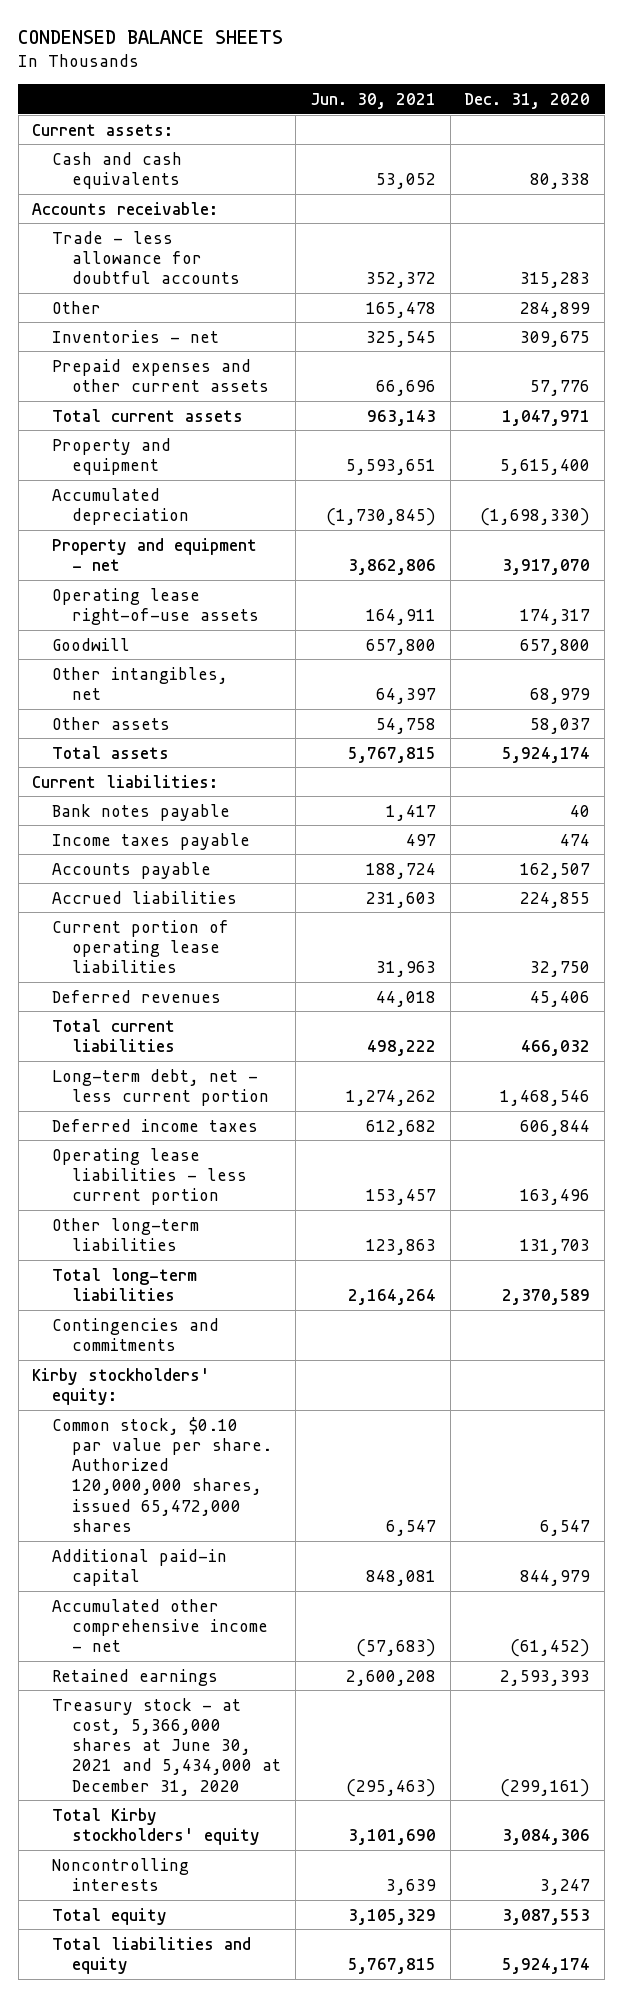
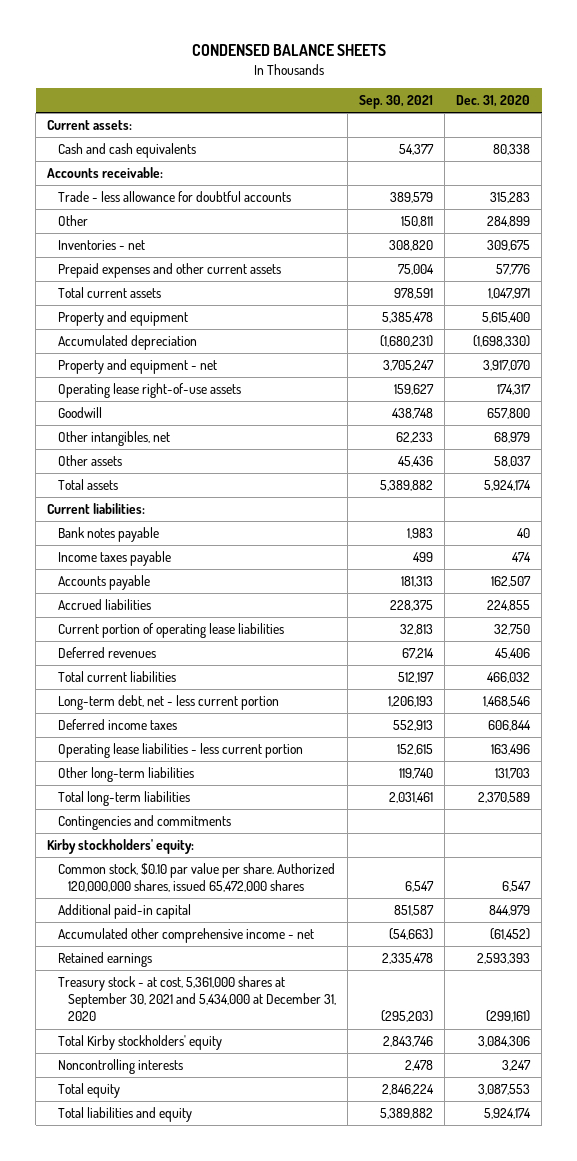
[309,92,436,109] Jun. 30, 2021 -> none
none -> [359,95,434,110] Sep. 30, 2021
[52,1697,282,1796] Treasury stock - at cost, 5,366,000 shares at June 30, 2021 and 5,434,000 at December 31, 2020 -> [57,976,337,1022] Treasury stock - at cost, 5,361,000 shares at September 30, 2021 and 5,434,000 at December 31, 2020

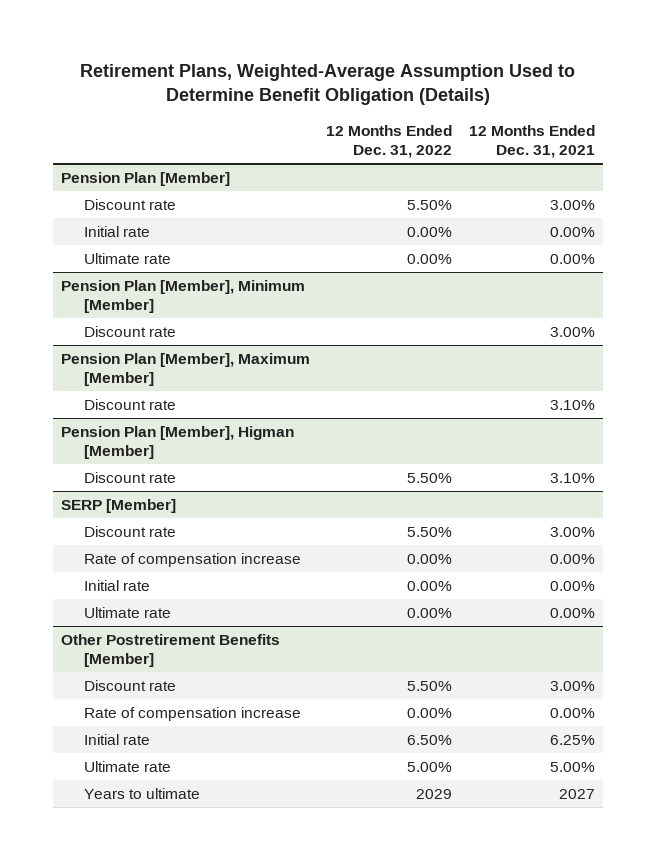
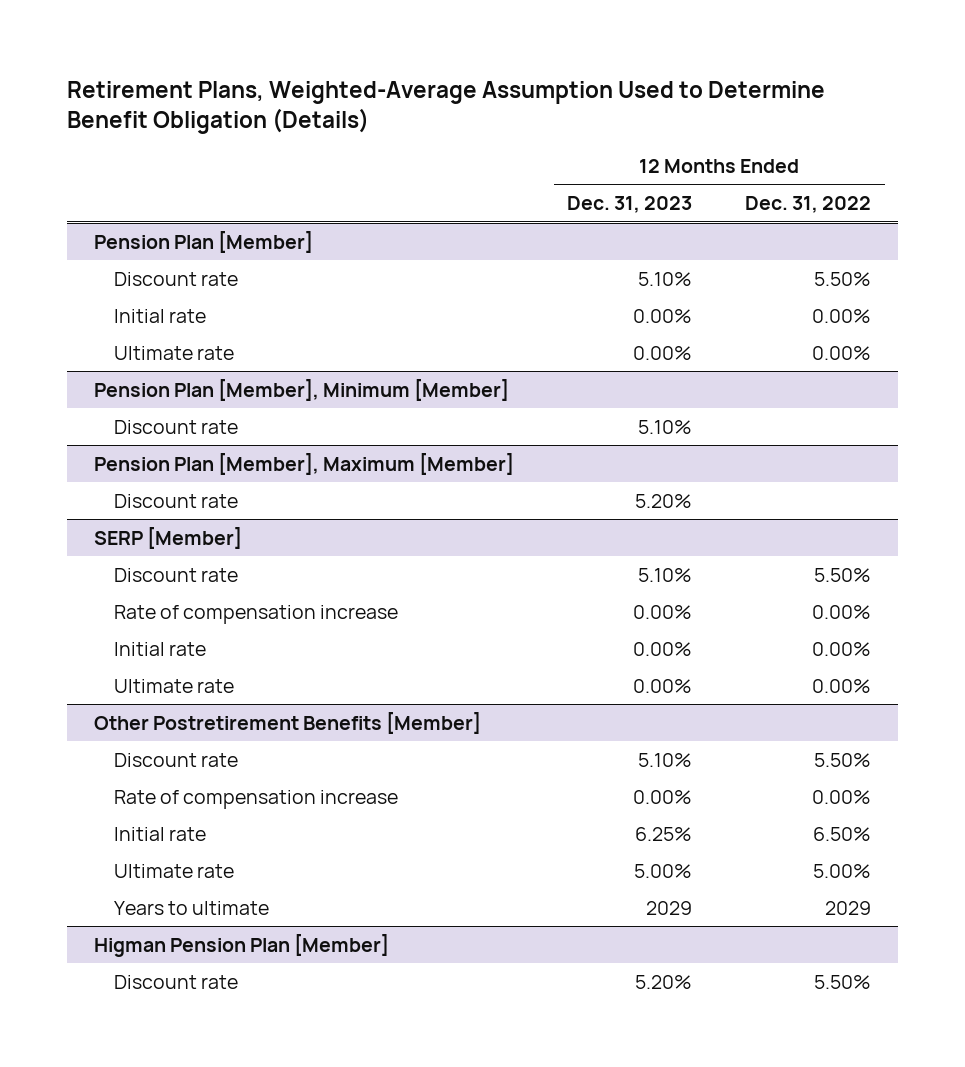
[468,125,595,159] 12 Months Ended Dec. 31, 2021 -> none
none -> [567,196,693,214] Dec. 31, 2023
[60,426,294,460] Pension Plan [Member], Higman [Member] -> none
[83,472,176,484] Discount rate -> none
none -> [93,933,389,957] Higman Pension Plan [Member]
none -> [114,974,239,989] Discount rate

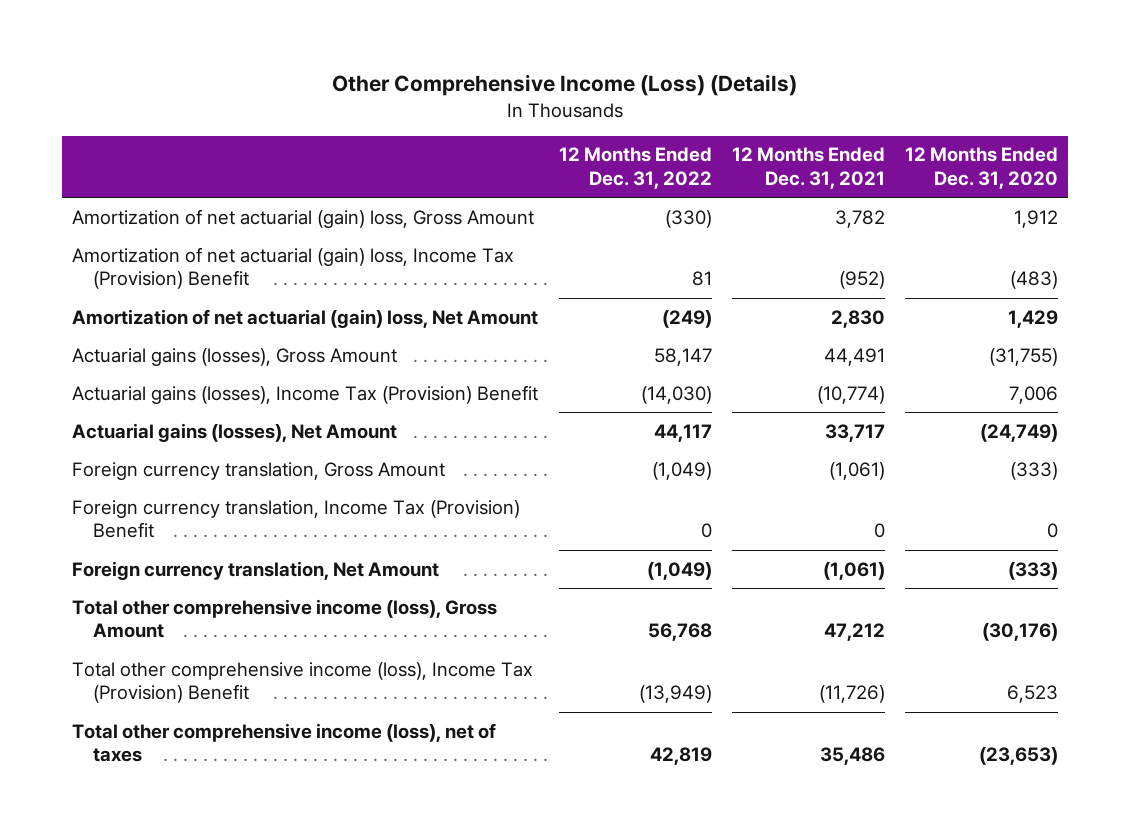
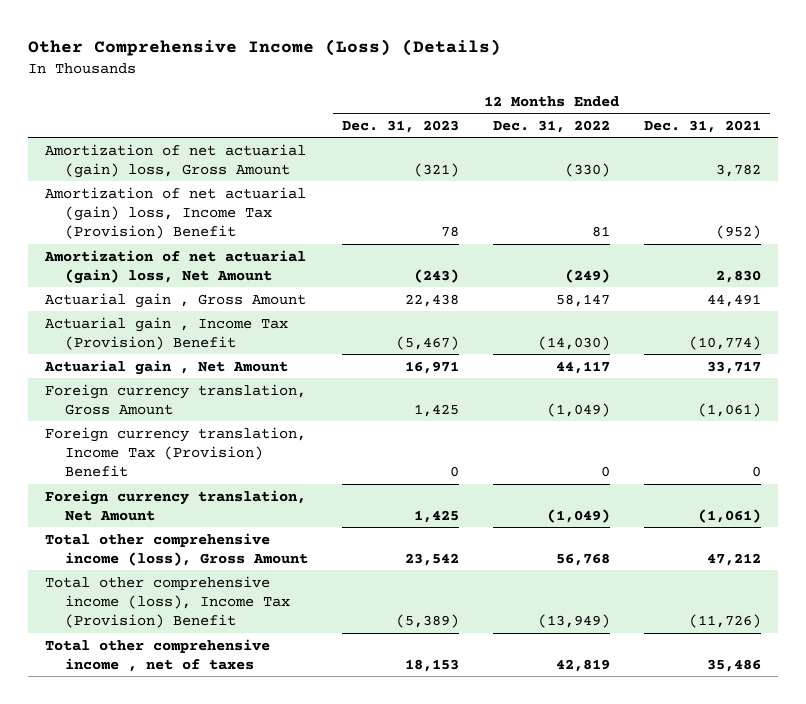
[904,147,1058,189] 12 Months Ended Dec. 31, 2020 -> none
none -> [341,119,459,133] Dec. 31, 2023
[72,347,398,366] Actuarial gains (losses), Gross Amount -> [45,292,307,308] Actuarial gain , Gross Amount
[72,384,539,404] Actuarial gains (losses), Income Tax (Provision) Benefit -> [45,316,289,350] Actuarial gain , Income Tax (Provision) Benefit
[72,422,398,442] Actuarial gains (losses), Net Amount -> [44,359,289,375] Actuarial gain , Net Amount
[72,722,497,763] Total other comprehensive income (loss), net of taxes -> [45,638,271,672] Total other comprehensive income , net of taxes

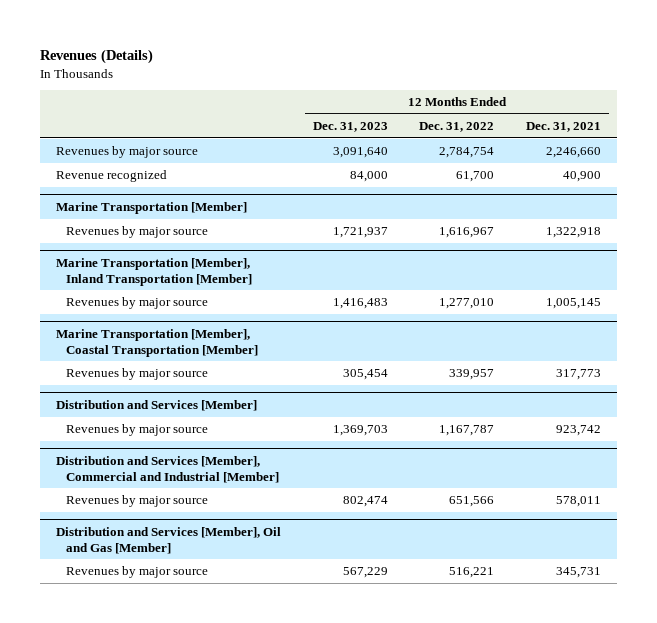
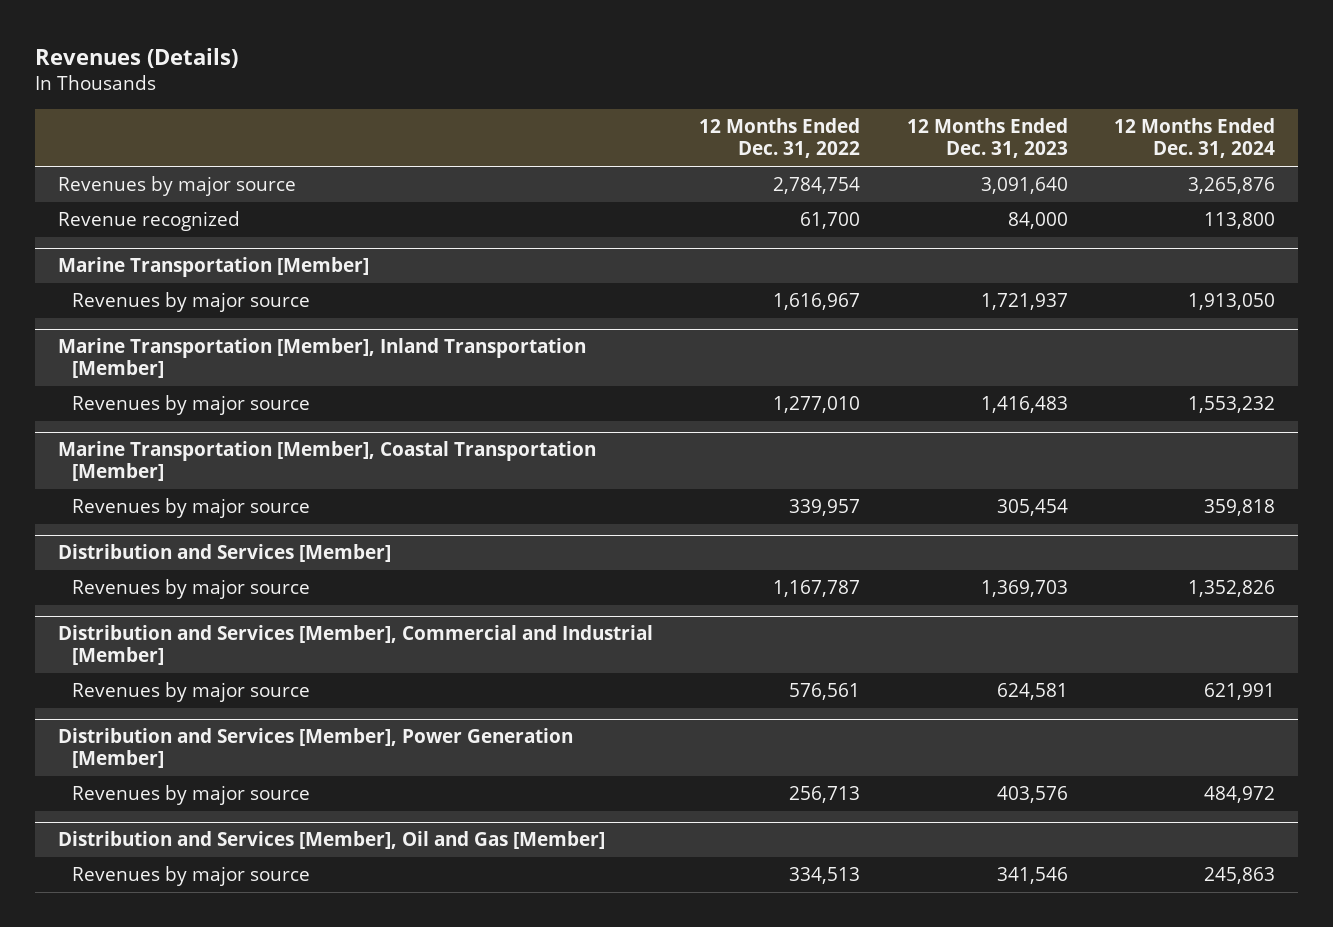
[525,121,601,132] Dec. 31, 2021 -> none
none -> [1113,118,1275,159] 12 Months Ended Dec. 31, 2024
[342,495,388,507] 802,474 -> [996,683,1068,701] 624,581
[449,495,495,507] 651,566 -> [789,683,861,701] 576,561
none -> [58,728,574,769] Distribution and Services [Member], Power Generation [Member]
none -> [71,785,310,806] Revenues by major source
[342,566,388,578] 567,229 -> [996,867,1068,885] 341,546
[449,566,495,578] 516,221 -> [789,867,861,885] 334,513

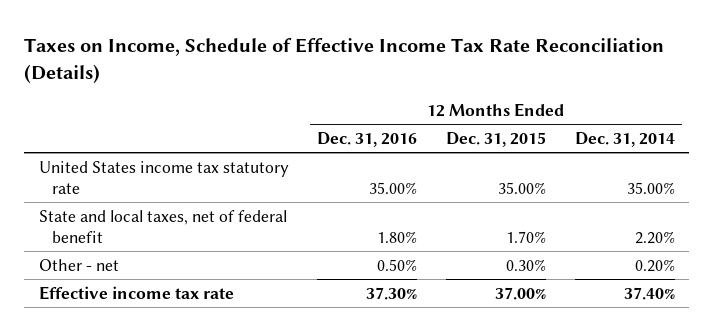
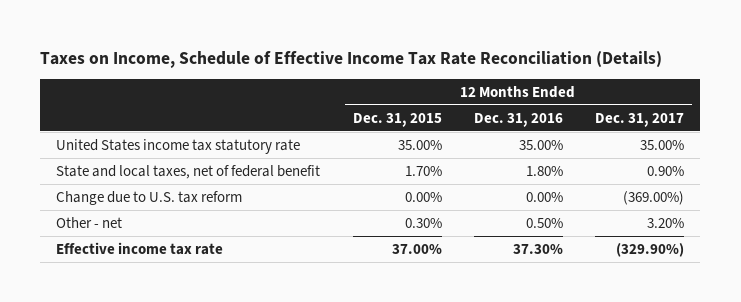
[574,131,675,147] Dec. 31, 2014 -> none
none -> [595,112,685,127] Dec. 31, 2017
none -> [56,190,243,205] Change due to U.S. tax reform

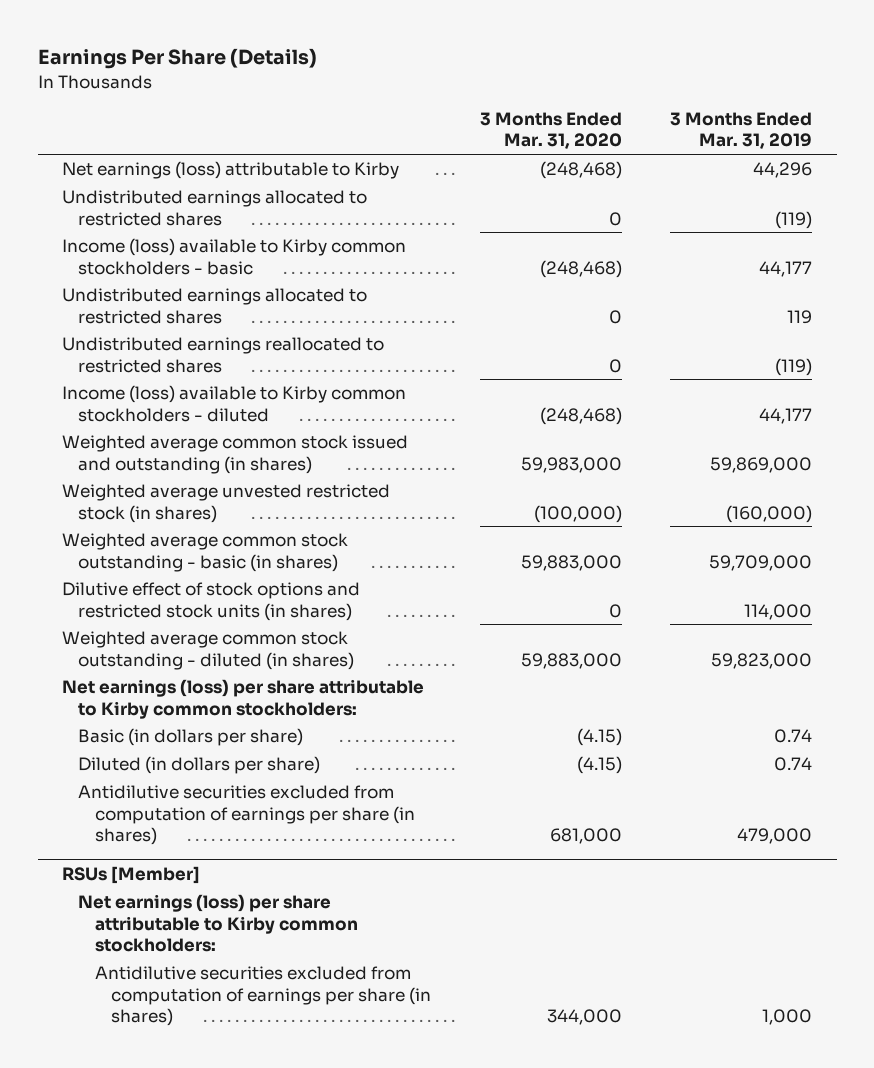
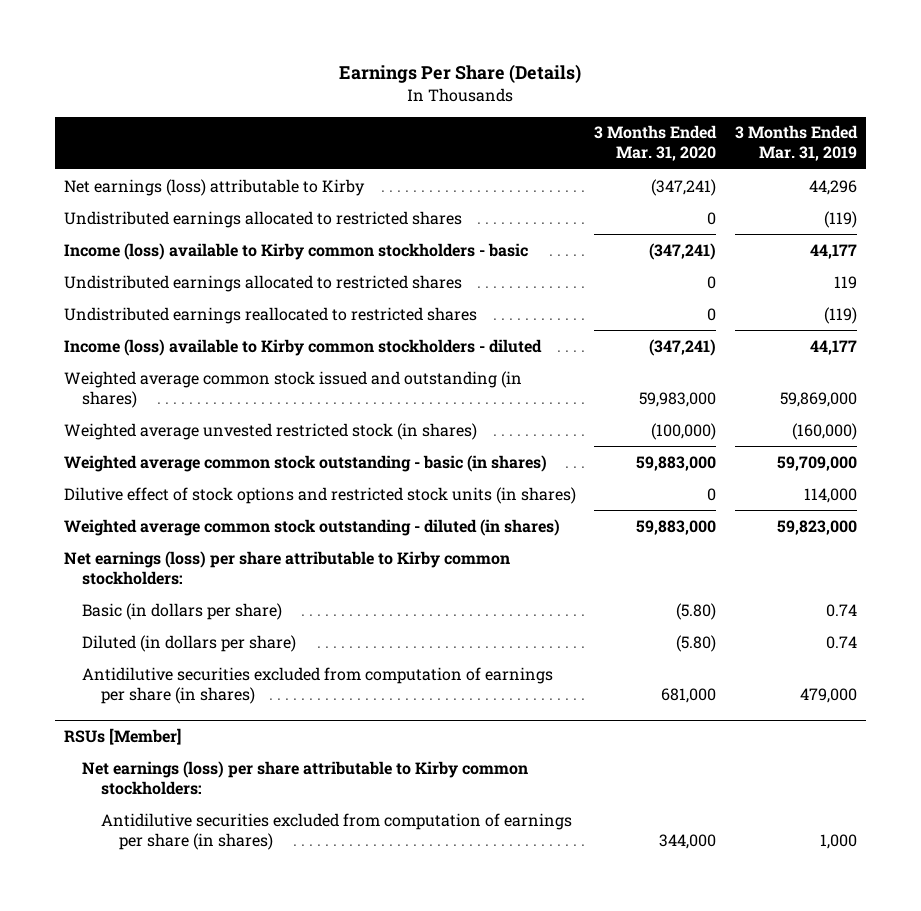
[539,161,622,180] (248,468) -> [651,178,717,196] (347,241)
[539,259,622,278] (248,468) -> [649,242,717,260] (347,241)
[539,406,622,425] (248,468) -> [649,338,717,356] (347,241)
[576,728,622,747] (4.15) -> [676,602,717,620] (5.80)
[576,756,622,775] (4.15) -> [676,634,717,652] (5.80)

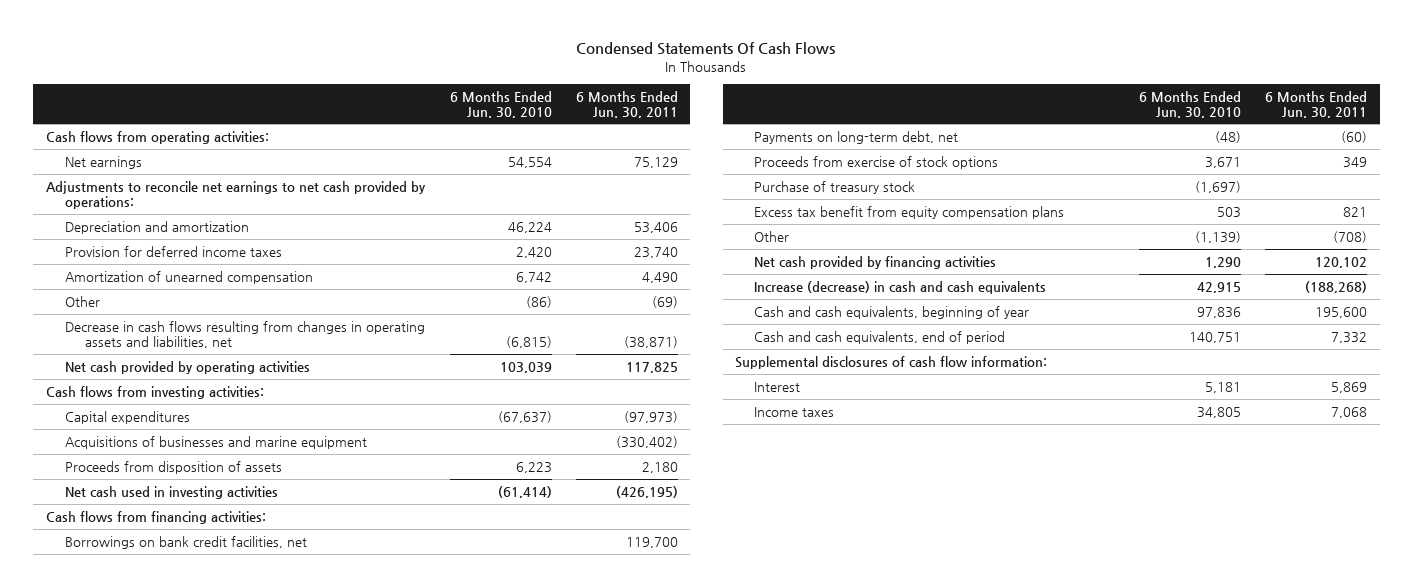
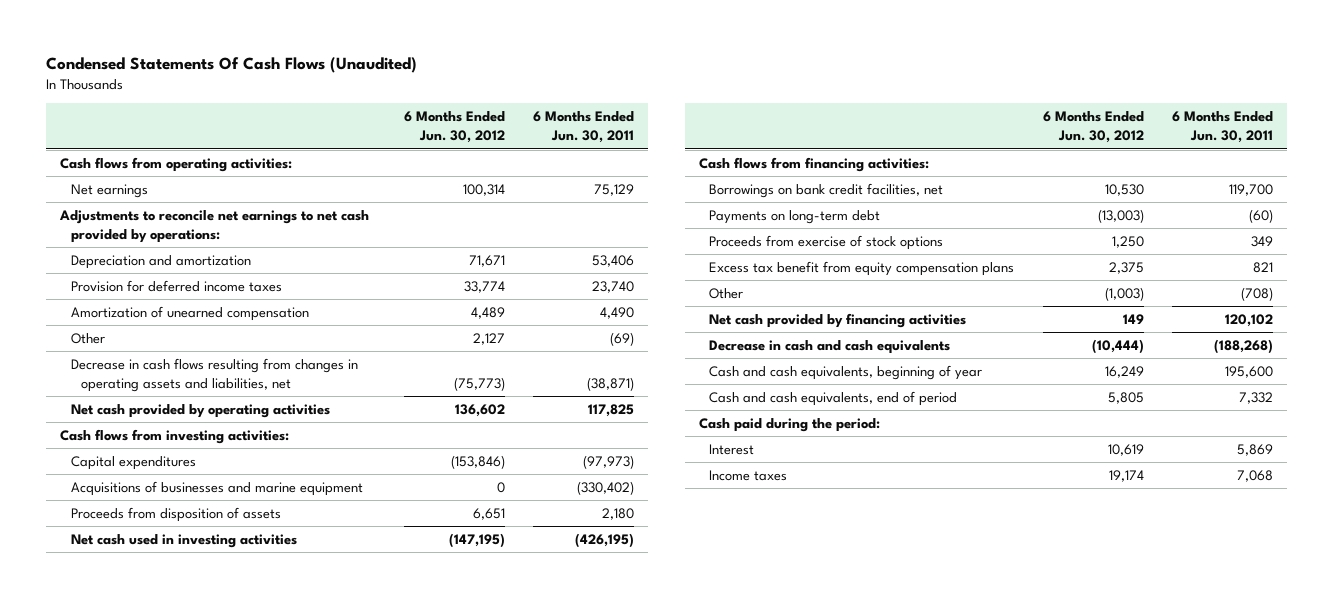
[576,42,836,56] Condensed Statements Of Cash Flows -> [45,56,417,73] Condensed Statements Of Cash Flows (Unaudited)
[449,90,552,118] 6 Months Ended Jun. 30, 2010 -> none
none -> [403,111,505,144] 6 Months Ended Jun. 30, 2012
[754,130,959,144] Payments on long-term debt, net -> [709,209,881,224] Payments on long-term debt
[754,180,916,194] Purchase of treasury stock -> none
[754,280,1047,294] Increase (decrease) in cash and cash equivalents -> [709,339,951,354] Decrease in cash and cash equivalents
[734,355,1047,369] Supplemental disclosures of cash flow information: -> none
none -> [698,417,880,432] Cash paid during the period:

